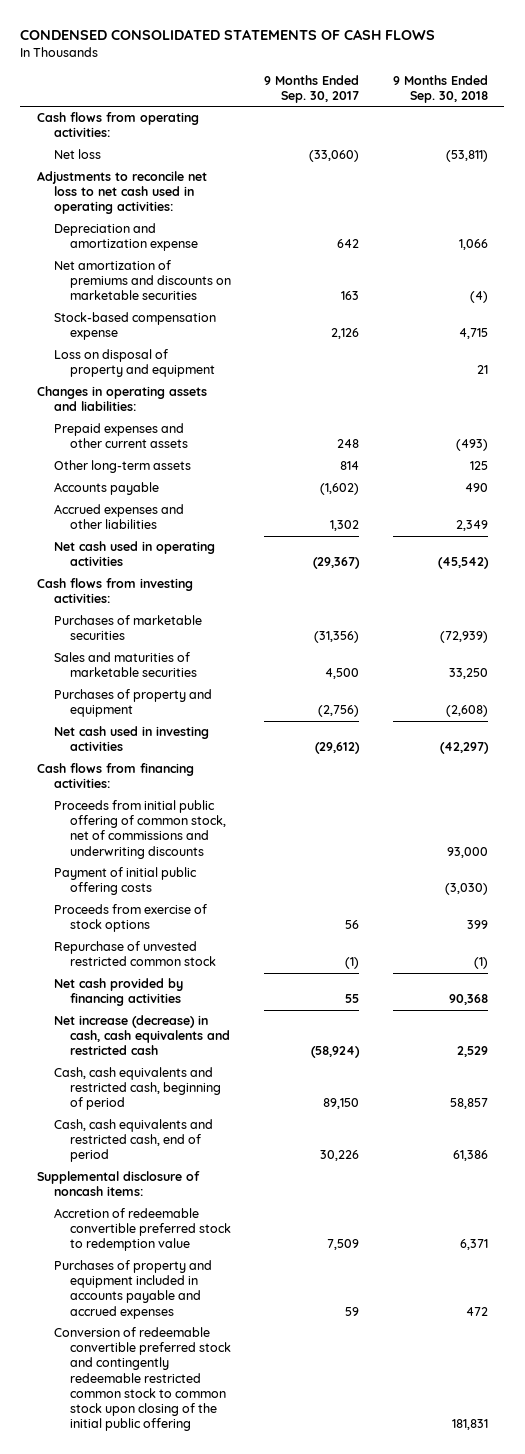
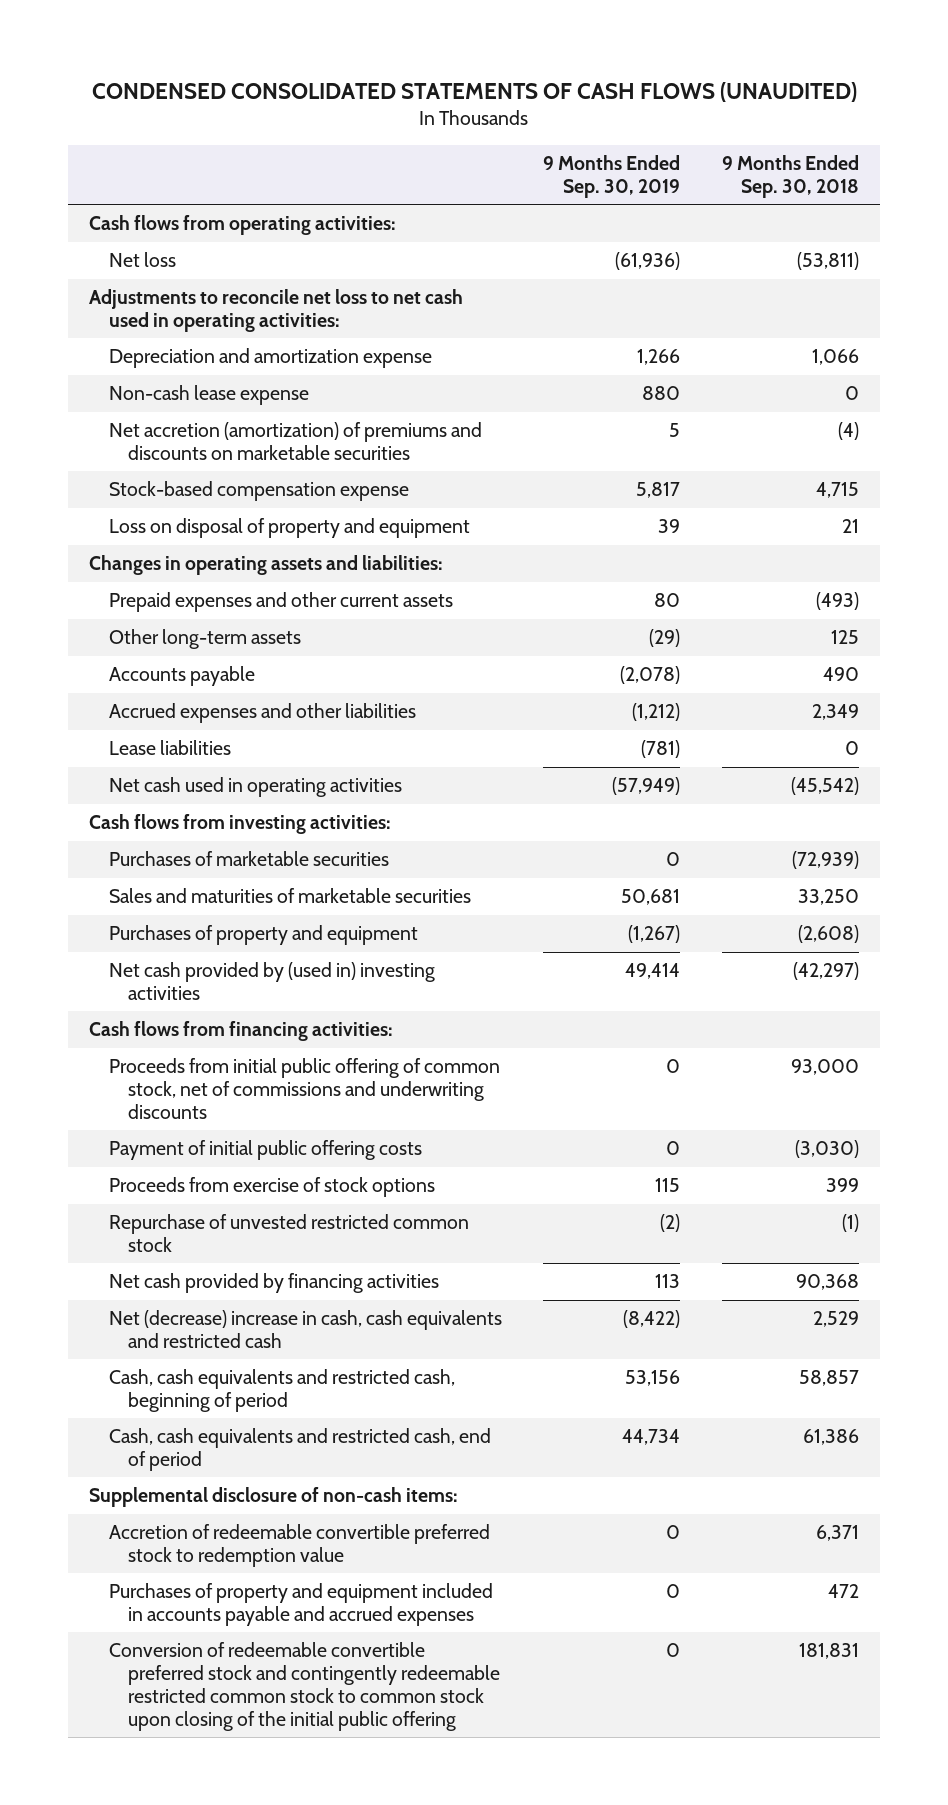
[20,28,436,40] CONDENSED CONSOLIDATED STATEMENTS OF CASH FLOWS -> [92,81,858,102] CONDENSED CONSOLIDATED STATEMENTS OF CASH FLOWS (UNAUDITED)
[264,74,360,103] 9 Months Ended Sep. 30, 2017 -> none
none -> [543,154,681,198] 9 Months Ended Sep. 30, 2019
none -> [108,385,309,406] Non-cash lease expense
[53,260,232,301] Net amortization of premiums and discounts on marketable securities -> [108,422,482,461] Net accretion (amortization) of premiums and discounts on marketable securities
none -> [108,740,231,756] Lease liabilities
[53,726,209,752] Net cash used in investing activities -> [108,962,435,1001] Net cash provided by (used in) investing activities
[53,1015,231,1056] Net increase (decrease) in cash, cash equivalents and restricted cash -> [108,1310,502,1349] Net (decrease) increase in cash, cash equivalents and restricted cash
[37,1171,201,1197] Supplemental disclosure of noncash items: -> [89,1487,459,1508] Supplemental disclosure of non-cash items:

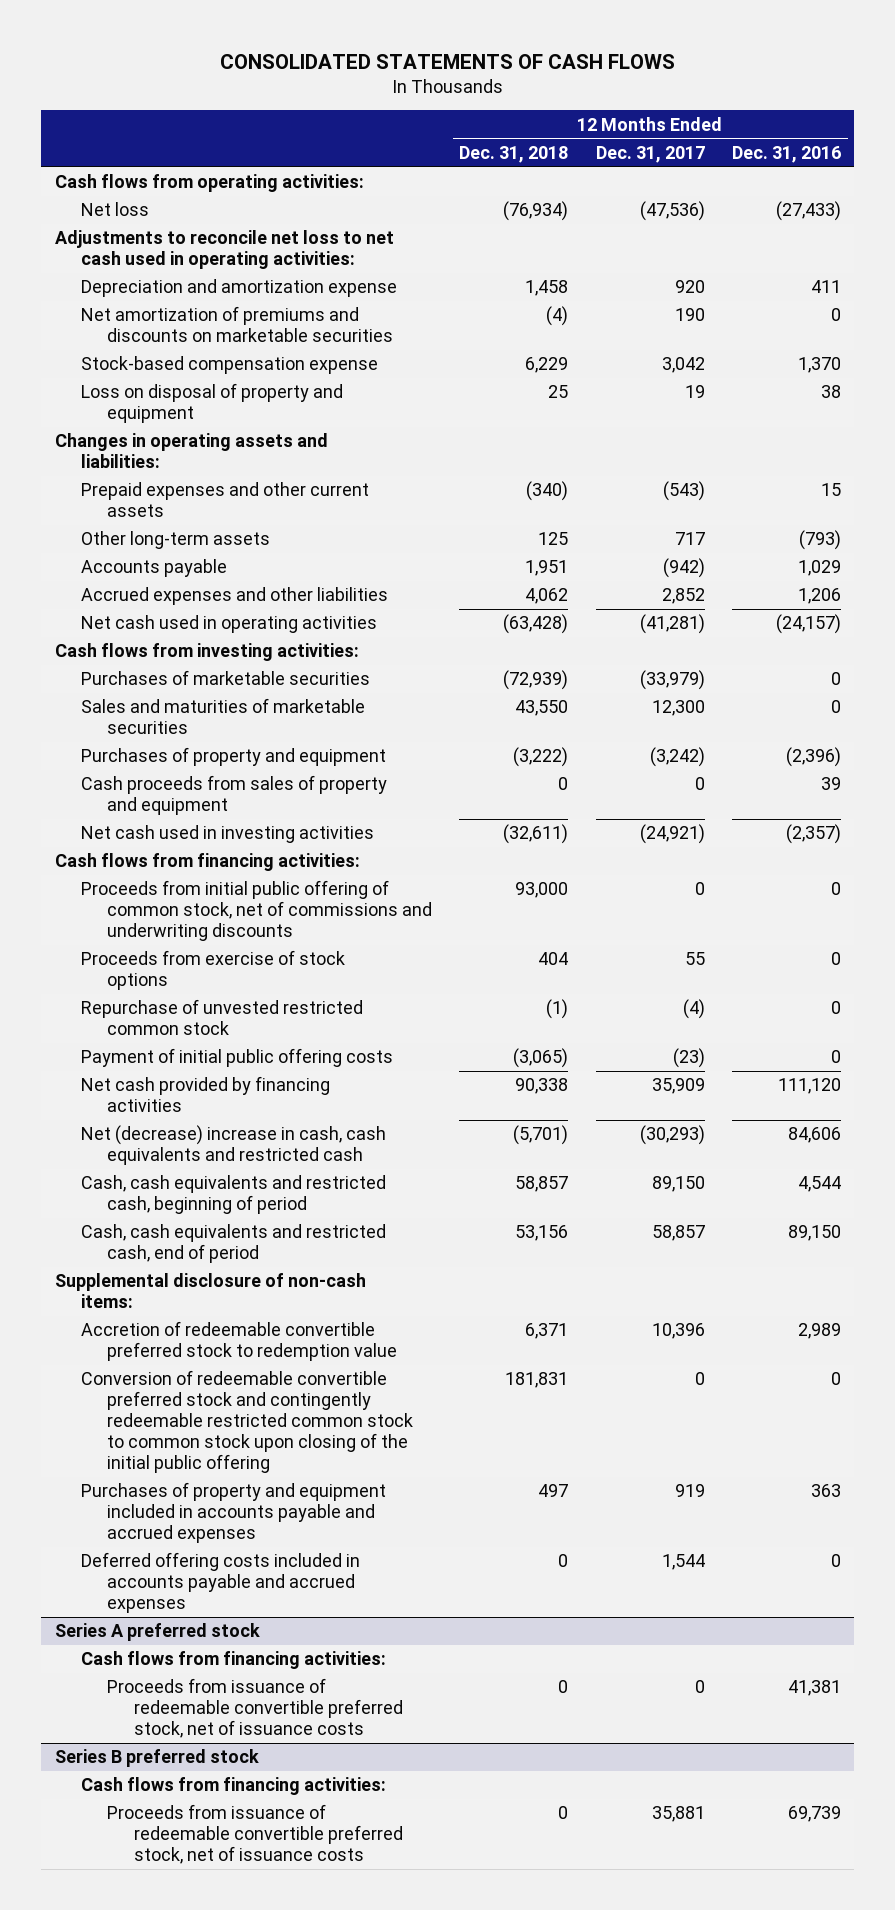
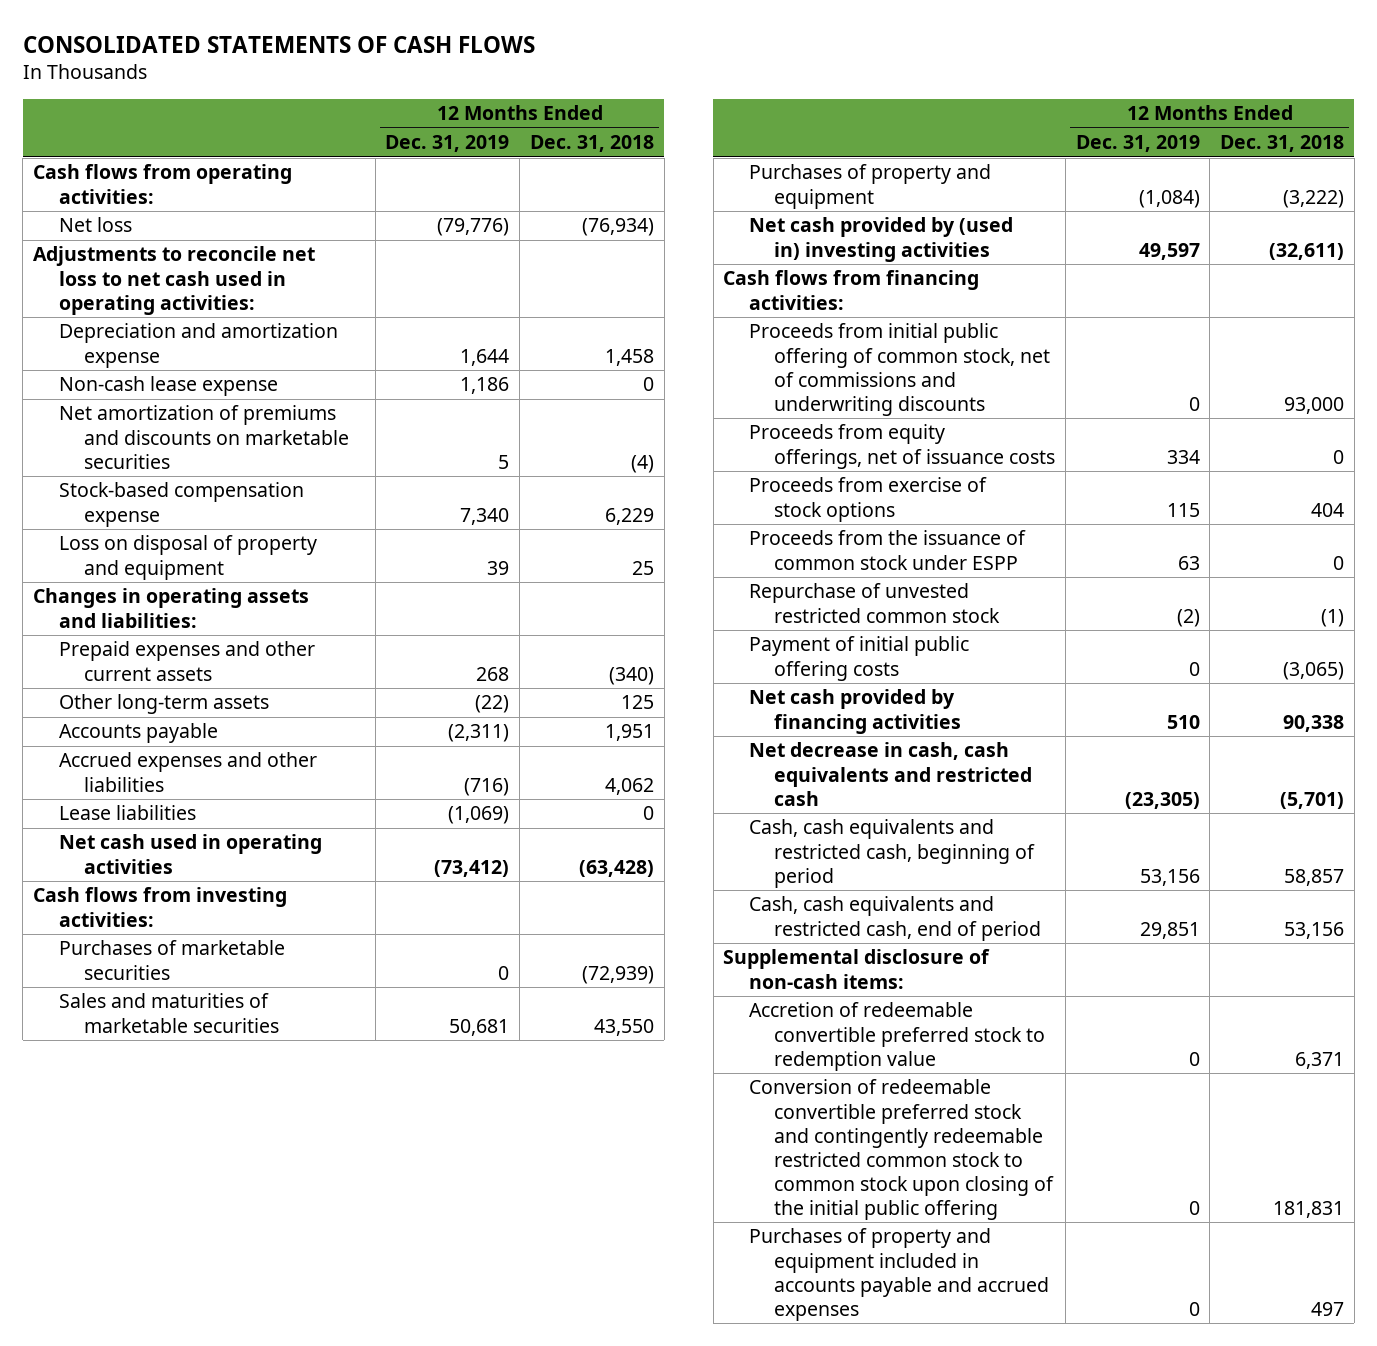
[595,145,705,163] Dec. 31, 2017 -> none
[731,145,841,163] Dec. 31, 2016 -> none
none -> [385,135,510,153] Dec. 31, 2019
none -> [58,376,278,397] Non-cash lease expense
none -> [58,805,196,821] Lease liabilities
[80,775,387,816] Cash proceeds from sales of property and equipment -> none
[80,825,374,844] Net cash used in investing activities -> [748,217,1013,262] Net cash provided by (used in) investing activities
none -> [748,424,1055,469] Proceeds from equity offerings, net of issuance costs
none -> [748,530,1026,570] Proceeds from the issuance of common stock under ESPP
[80,1125,386,1166] Net (decrease) increase in cash, cash equivalents and restricted cash -> [748,742,1032,806] Net decrease in cash, cash equivalents and restricted cash
[80,1552,360,1614] Deferred offering costs included in accounts payable and accrued expenses -> none
[54,1623,260,1642] Series A preferred stock -> none
[80,1651,386,1670] Cash flows from financing activities: -> none
[107,1678,403,1739] Proceeds from issuance of redeemable convertible preferred stock, net of issuance costs -> none
[54,1749,259,1768] Series B preferred stock -> none
[80,1777,386,1796] Cash flows from financing activities: -> none
[107,1804,403,1865] Proceeds from issuance of redeemable convertible preferred stock, net of issuance costs -> none

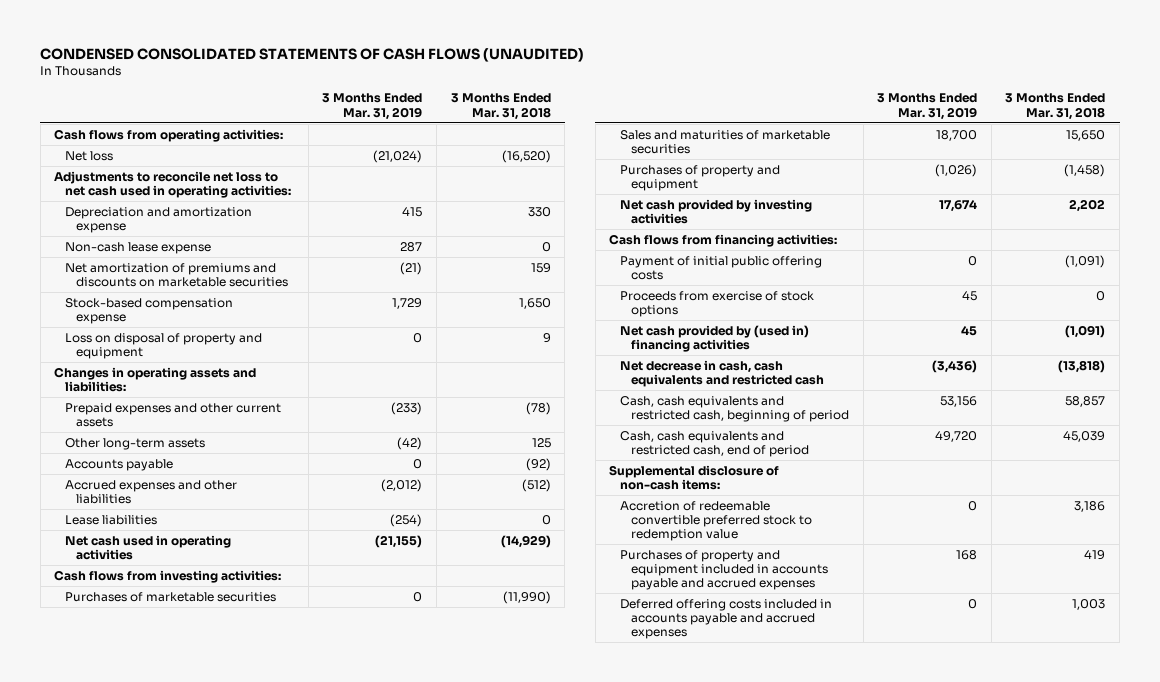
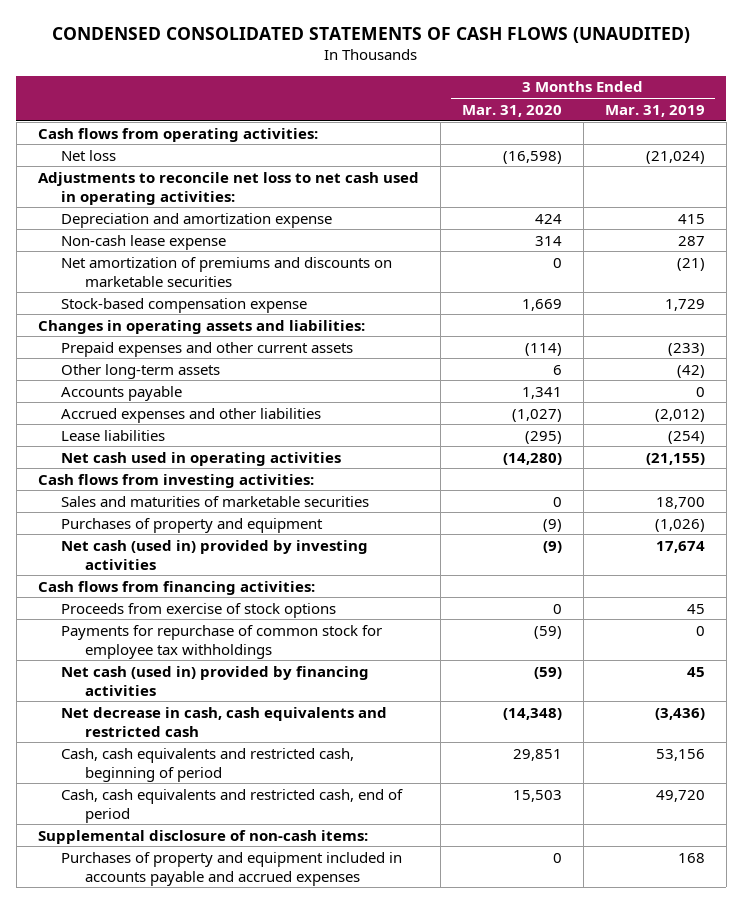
[450,93,551,120] 3 Months Ended Mar. 31, 2018 -> none
none -> [461,104,562,117] Mar. 31, 2020
[65,332,263,360] Loss on disposal of property and equipment -> none
[65,591,277,602] Purchases of marketable securities -> none
[620,198,813,225] Net cash provided by investing activities -> [61,539,369,570] Net cash (used in) provided by investing activities
[620,255,823,281] Payment of initial public offering costs -> none
none -> [61,624,383,659] Payments for repurchase of common stock for employee tax withholdings
[620,324,810,353] Net cash provided by (used in) financing activities -> [61,665,370,696] Net cash (used in) provided by financing activities
[620,500,813,542] Accretion of redeemable convertible preferred stock to redemption value -> none
[620,598,833,640] Deferred offering costs included in accounts payable and accrued expenses -> none

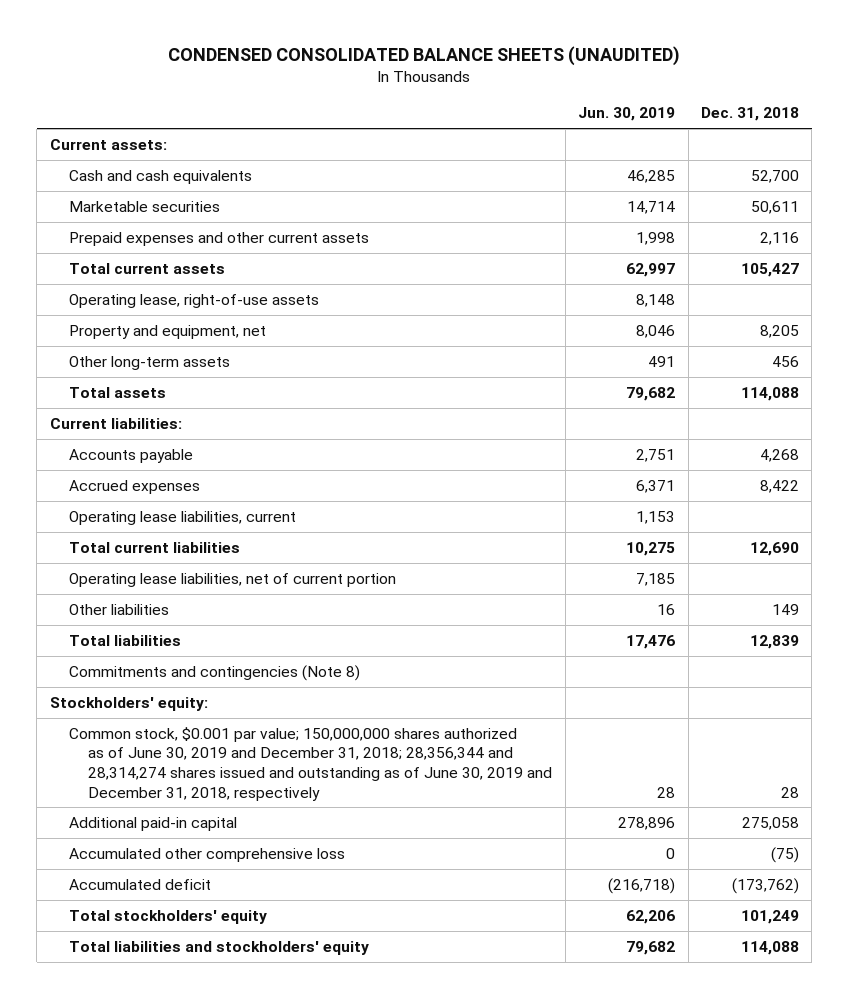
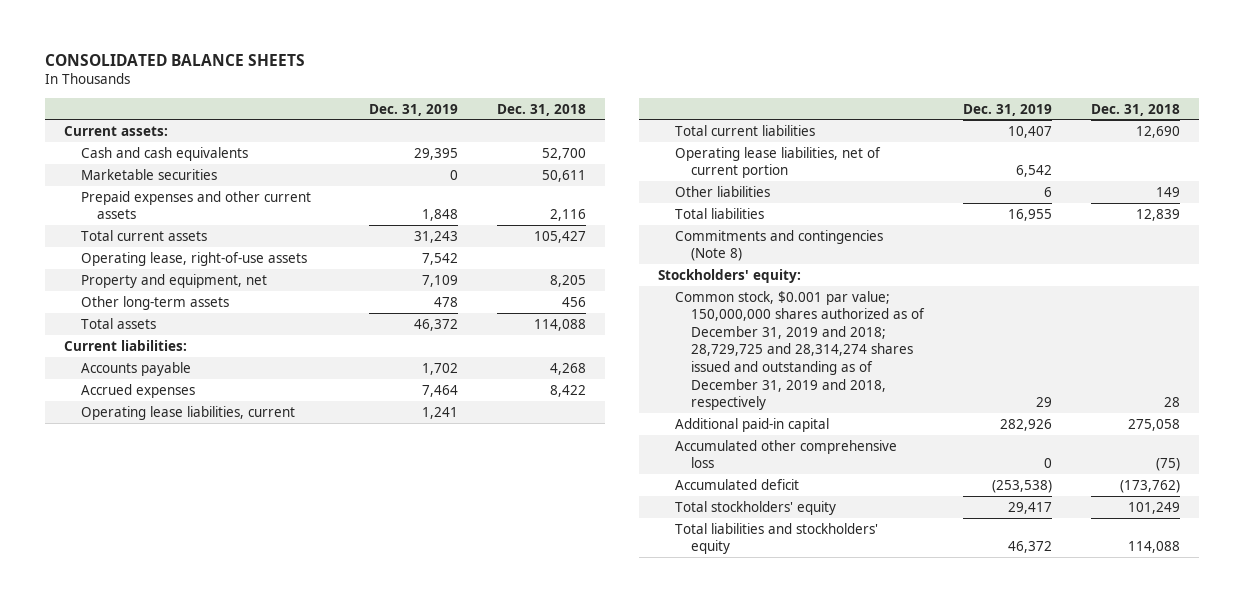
[168,45,681,66] CONDENSED CONSOLIDATED BALANCE SHEETS (UNAUDITED) -> [44,53,305,66] CONSOLIDATED BALANCE SHEETS
[578,107,676,122] Jun. 30, 2019 -> none
none -> [368,103,458,116] Dec. 31, 2019
[69,726,553,801] Common stock, $0.001 par value; 150,000,000 shares authorized as of June 30, 2019 and December 31, 2018; 28,356,344 and 28,314,274 shares issued and outstanding as of June 30, 2019 and December 31, 2018, respectively -> [674,290,925,411] Common stock, $0.001 par value; 150,000,000 shares authorized as of December 31, 2019 and 2018; 28,729,725 and 28,314,274 shares issued and outstanding as of December 31, 2019 and 2018, respectively

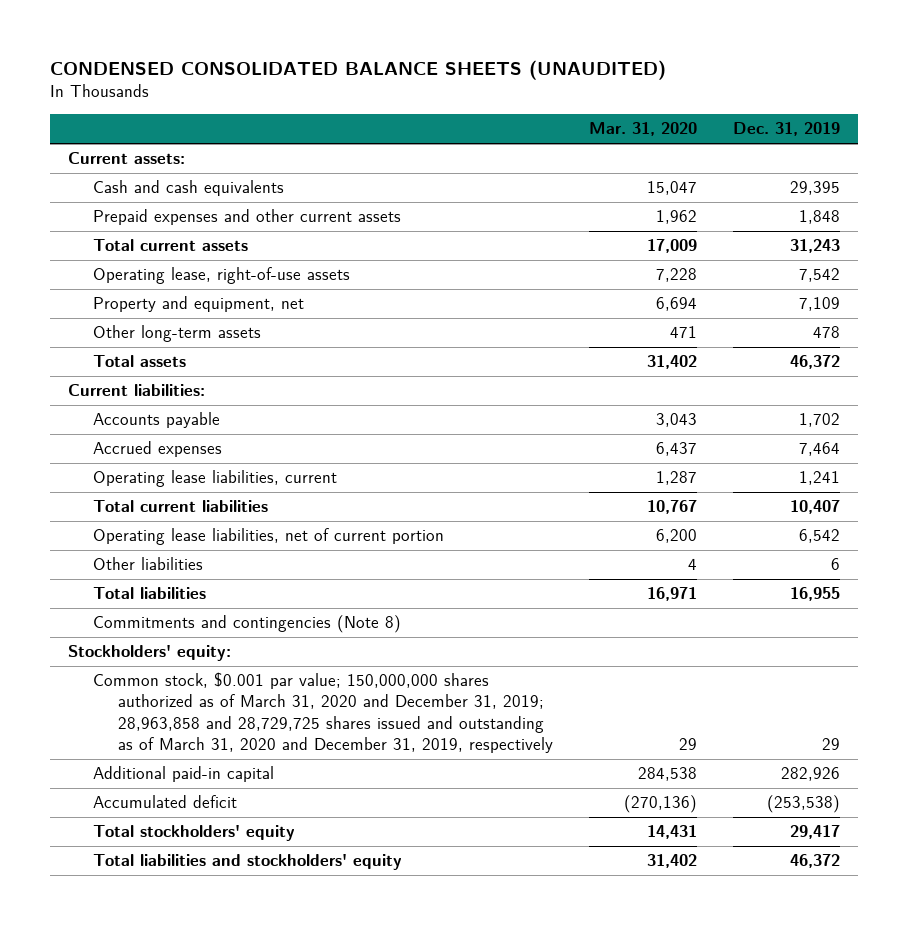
[44,53,305,66] CONSOLIDATED BALANCE SHEETS -> [50,60,667,81] CONDENSED CONSOLIDATED BALANCE SHEETS (UNAUDITED)
[496,103,586,116] Dec. 31, 2018 -> none
none -> [588,122,697,137] Mar. 31, 2020
[80,168,217,180] Marketable securities -> none
[674,290,925,411] Common stock, $0.001 par value; 150,000,000 shares authorized as of December 31, 2019 and 2018; 28,729,725 and 28,314,274 shares issued and outstanding as of December 31, 2019 and 2018, respectively -> [93,672,554,753] Common stock, $0.001 par value; 150,000,000 shares authorized as of March 31, 2020 and December 31, 2019; 28,963,858 and 28,729,725 shares issued and outstanding as of March 31, 2020 and December 31, 2019, respectively
[674,439,897,469] Accumulated other comprehensive loss -> none

